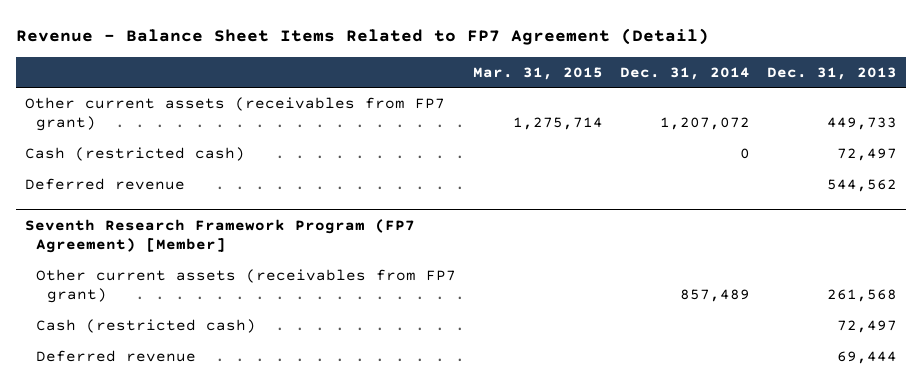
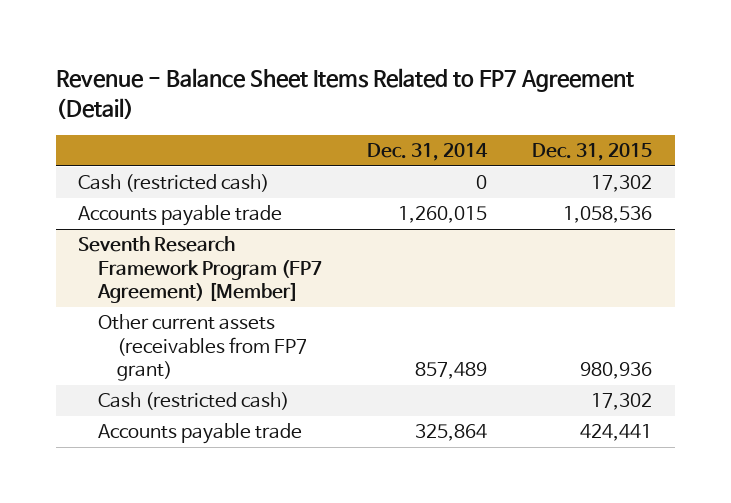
[473,66,604,80] Mar. 31, 2015 -> none
[767,66,898,80] Dec. 31, 2013 -> none
none -> [532,143,653,162] Dec. 31, 2015
[24,96,445,132] Other current assets (receivables from FP7 grant) -> none
[24,177,185,190] Deferred revenue -> none
none -> [78,205,283,227] Accounts payable trade
[36,349,197,362] Deferred revenue -> none
none -> [97,423,302,445] Accounts payable trade

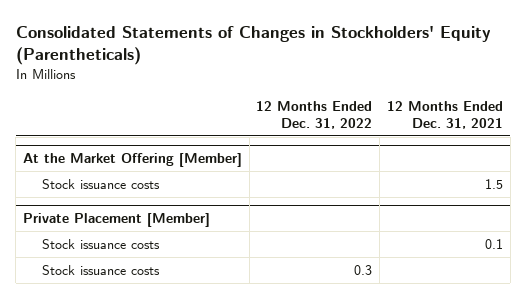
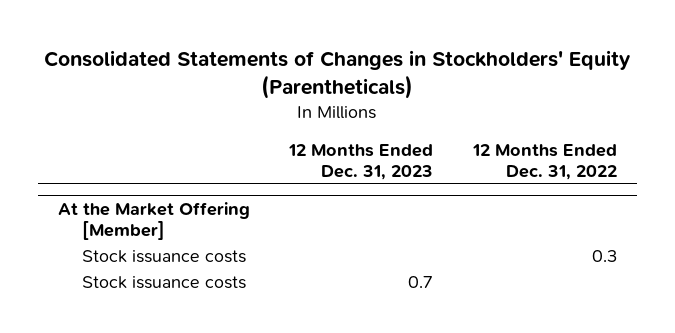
[386,100,503,129] 12 Months Ended Dec. 31, 2021 -> none
none -> [288,143,434,180] 12 Months Ended Dec. 31, 2023
none -> [82,250,247,264] Stock issuance costs
[22,213,210,228] Private Placement [Member] -> none
[42,238,161,249] Stock issuance costs -> none
[42,264,161,275] Stock issuance costs -> none

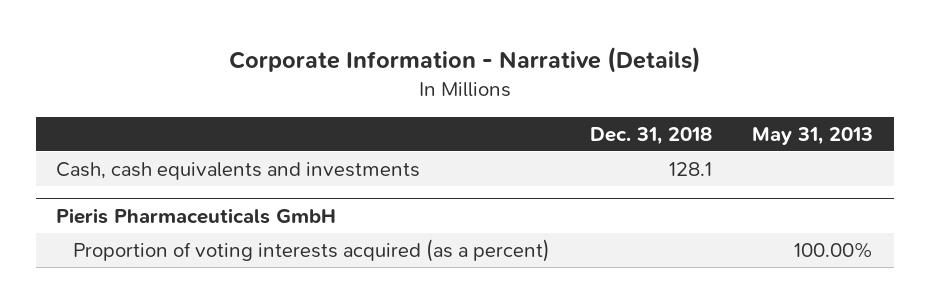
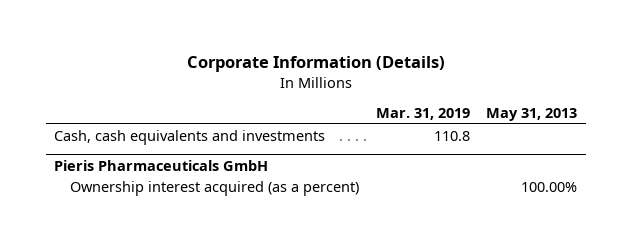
[228,47,701,74] Corporate Information - Narrative (Details) -> [186,56,445,73] Corporate Information (Details)
[590,126,713,145] Dec. 31, 2018 -> none
none -> [375,108,470,121] Mar. 31, 2019
[73,239,551,263] Proportion of voting interests acquired (as a percent) -> [69,180,359,196] Ownership interest acquired (as a percent)

